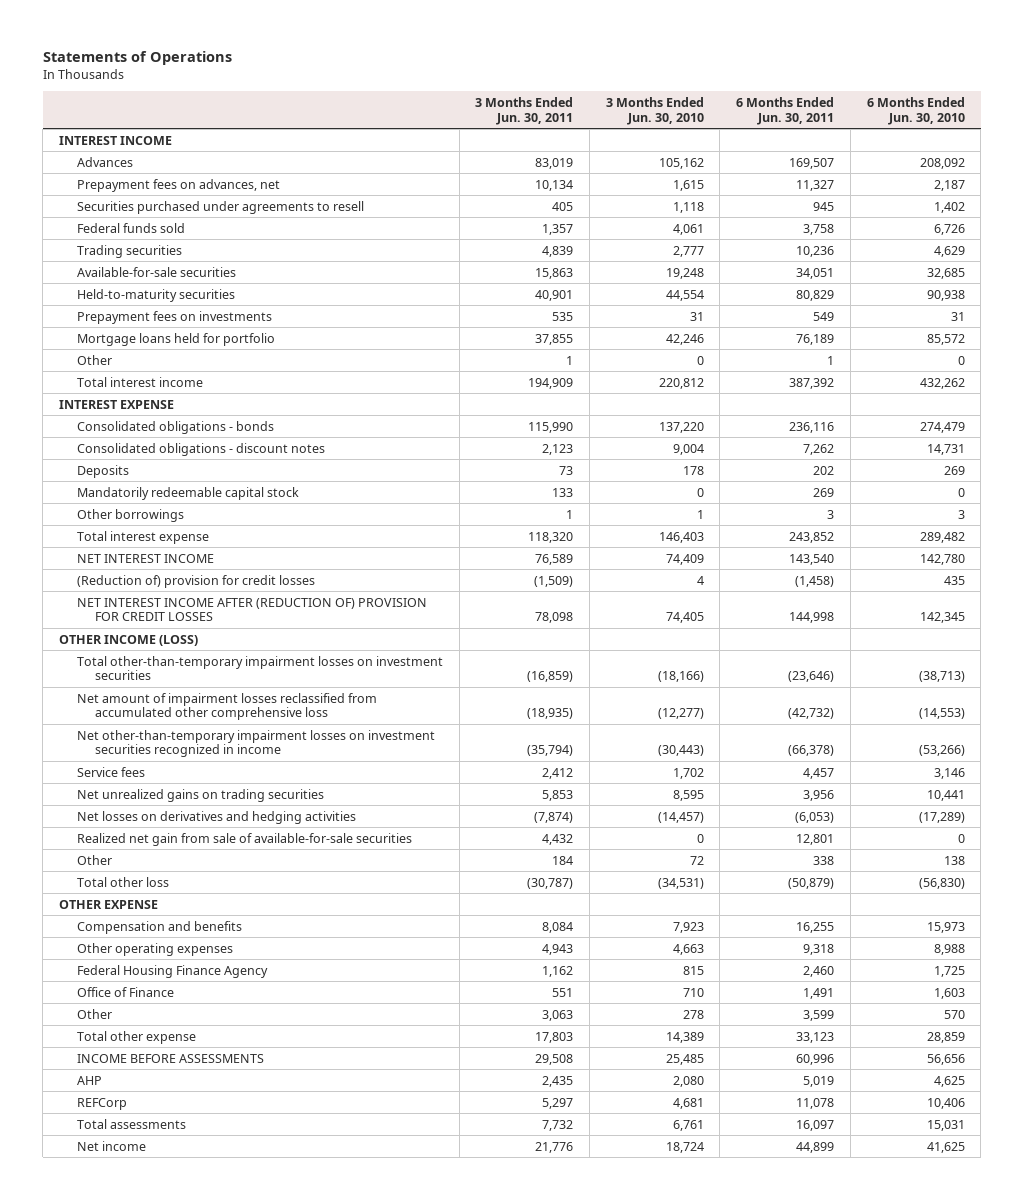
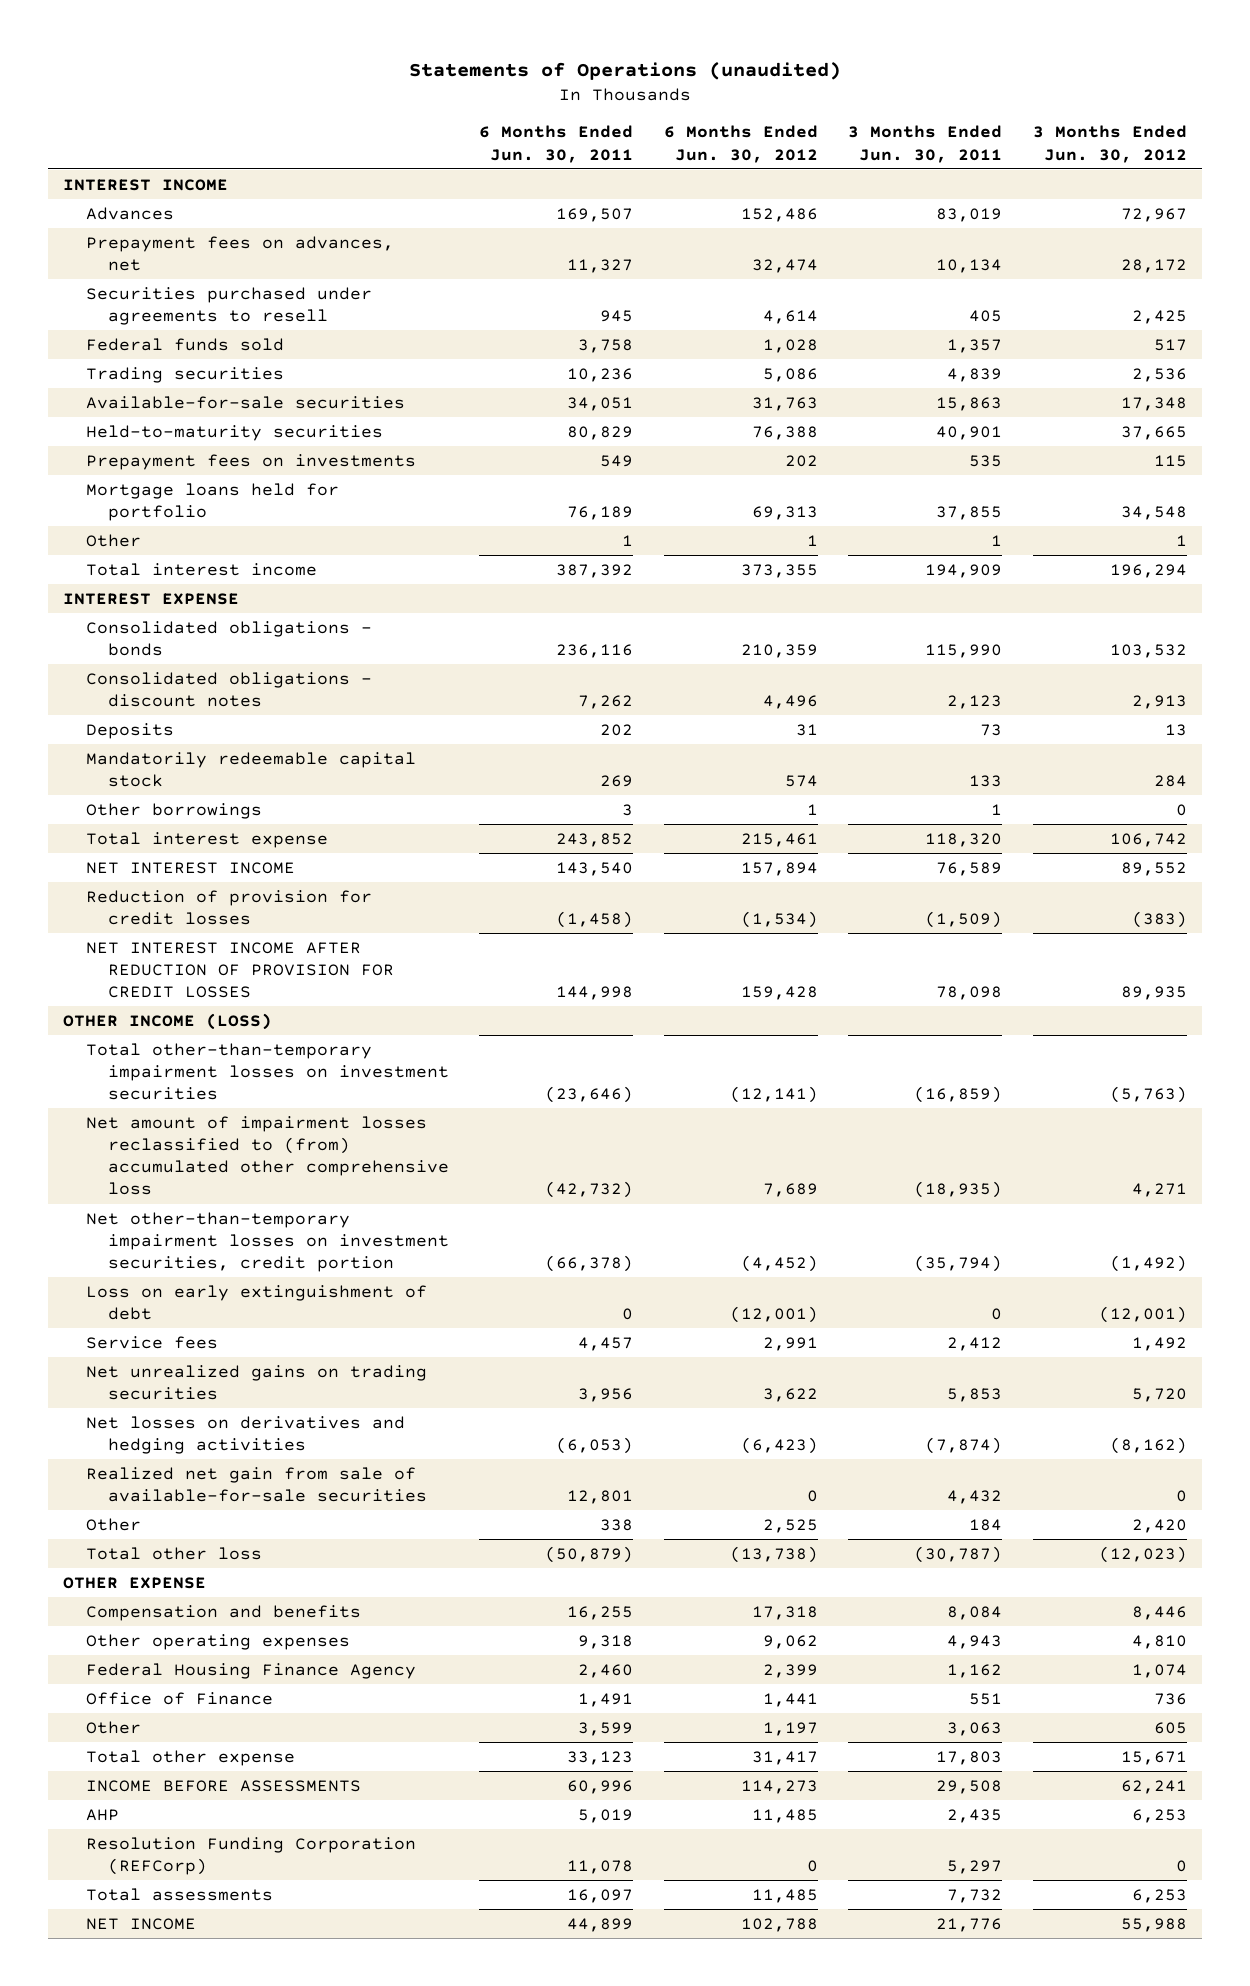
[42,51,232,66] Statements of Operations -> [409,61,842,80] Statements of Operations (unaudited)
[605,96,704,125] 3 Months Ended Jun. 30, 2010 -> none
[866,96,965,125] 6 Months Ended Jun. 30, 2010 -> none
none -> [663,125,818,163] 6 Months Ended Jun. 30, 2012
none -> [1033,125,1188,163] 3 Months Ended Jun. 30, 2012
[76,574,315,588] (Reduction of) provision for credit losses -> [85,889,372,925] Reduction of provision for credit losses
[76,597,427,622] NET INTEREST INCOME AFTER (REDUCTION OF) PROVISION FOR CREDIT LOSSES -> [85,941,394,999] NET INTEREST INCOME AFTER REDUCTION OF PROVISION FOR CREDIT LOSSES
[76,692,377,721] Net amount of impairment losses reclassified from accumulated other comprehensive loss -> [85,1115,449,1196] Net amount of impairment losses reclassified to (from) accumulated other comprehensive loss
[76,729,435,758] Net other-than-temporary impairment losses on investment securities recognized in income -> [85,1211,449,1273] Net other-than-temporary impairment losses on investment securities, credit portion
none -> [85,1284,427,1320] Loss on early extinguishment of debt
[76,1097,127,1110] REFCorp -> [85,1836,416,1875] Resolution Funding Corporation (REFCorp)
[76,1140,146,1151] Net income -> [85,1917,196,1930] NET INCOME

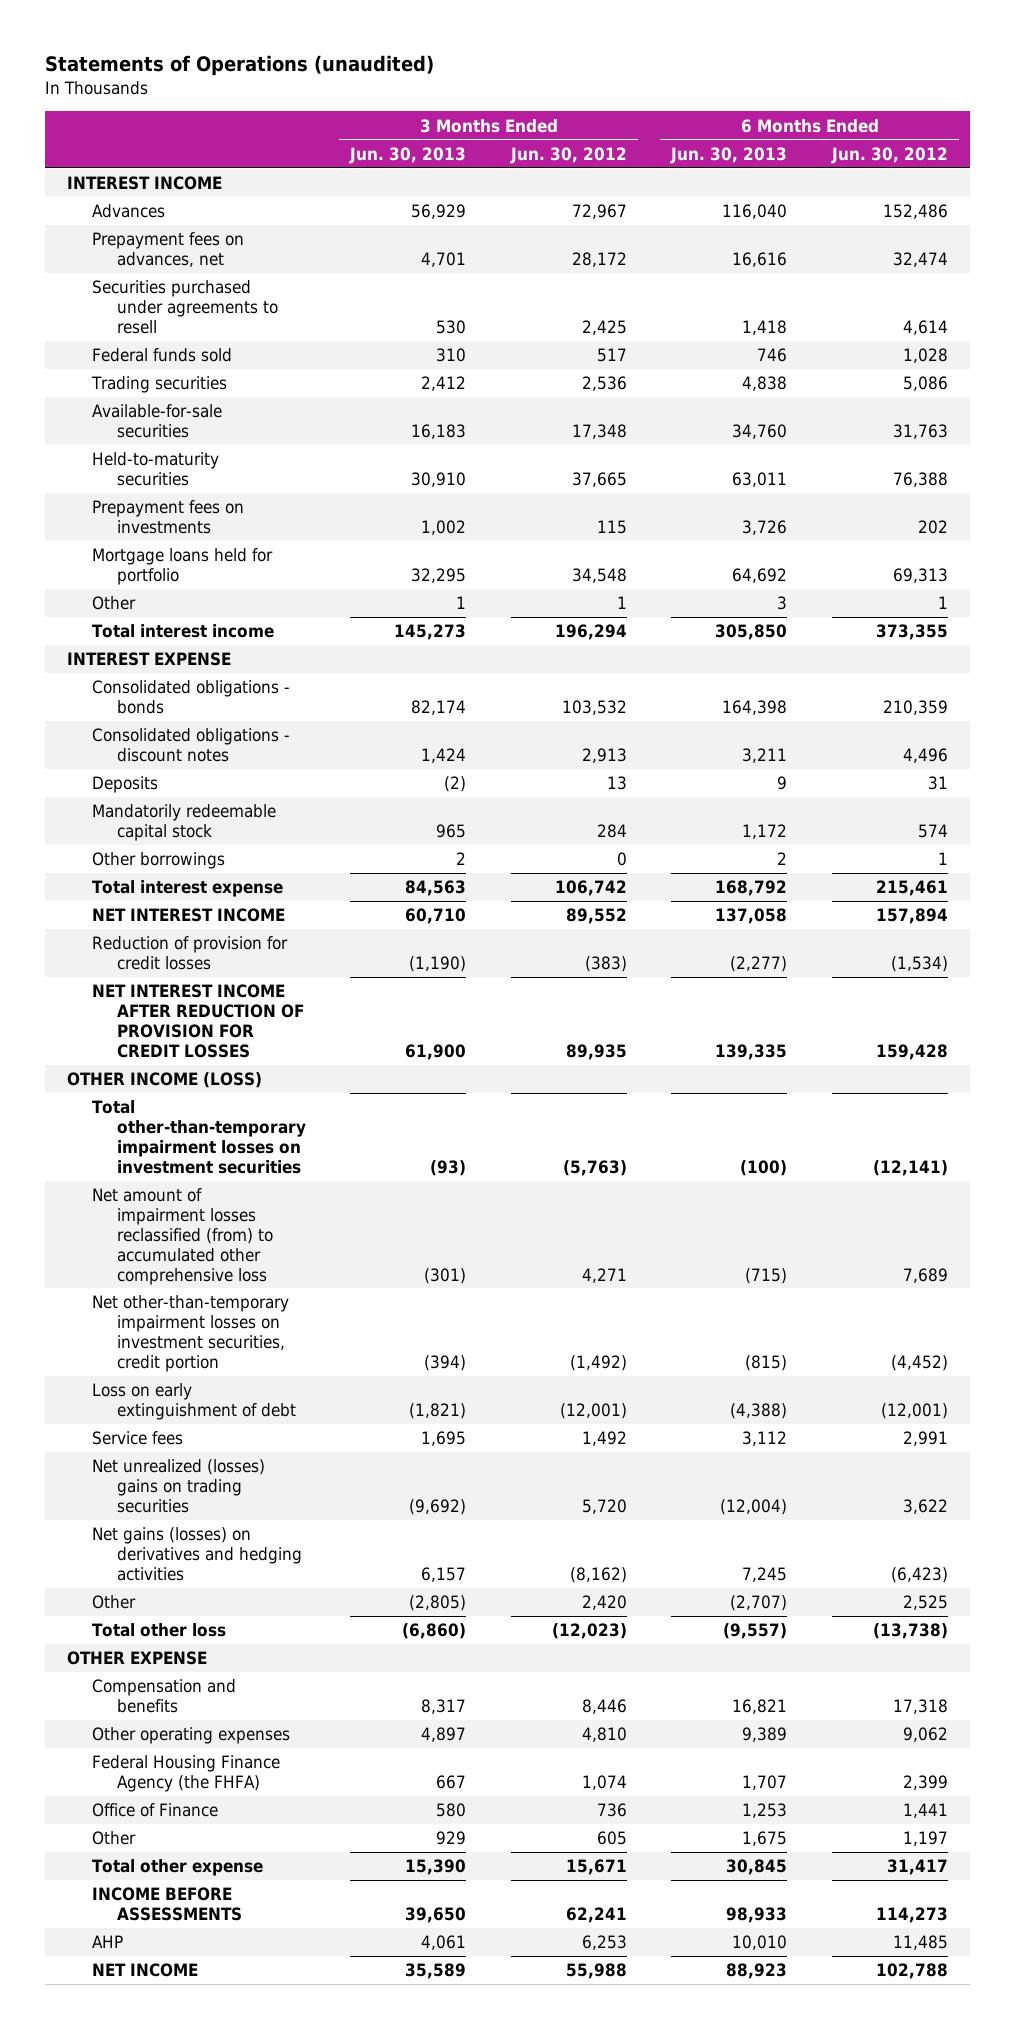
[479,125,634,163] 6 Months Ended Jun. 30, 2011 -> none
[848,125,1003,163] 3 Months Ended Jun. 30, 2011 -> none
none -> [349,146,467,164] Jun. 30, 2013
none -> [670,146,788,164] Jun. 30, 2013
[85,1115,449,1196] Net amount of impairment losses reclassified to (from) accumulated other comprehensive loss -> [92,1188,273,1285] Net amount of impairment losses reclassified (from) to accumulated other comprehensive loss
[85,1466,427,1502] Realized net gain from sale of available-for-sale securities -> none
[85,1364,427,1400] Net unrealized gains on trading securities -> [92,1459,266,1513] Net unrealized (losses) gains on trading securities
[85,1415,405,1454] Net losses on derivatives and hedging activities -> [92,1527,302,1581] Net gains (losses) on derivatives and hedging activities
[85,1662,416,1679] Federal Housing Finance Agency -> [92,1755,281,1793] Federal Housing Finance Agency (the FHFA)
[85,1836,416,1875] Resolution Funding Corporation (REFCorp) -> none
[85,1887,273,1901] Total assessments -> none

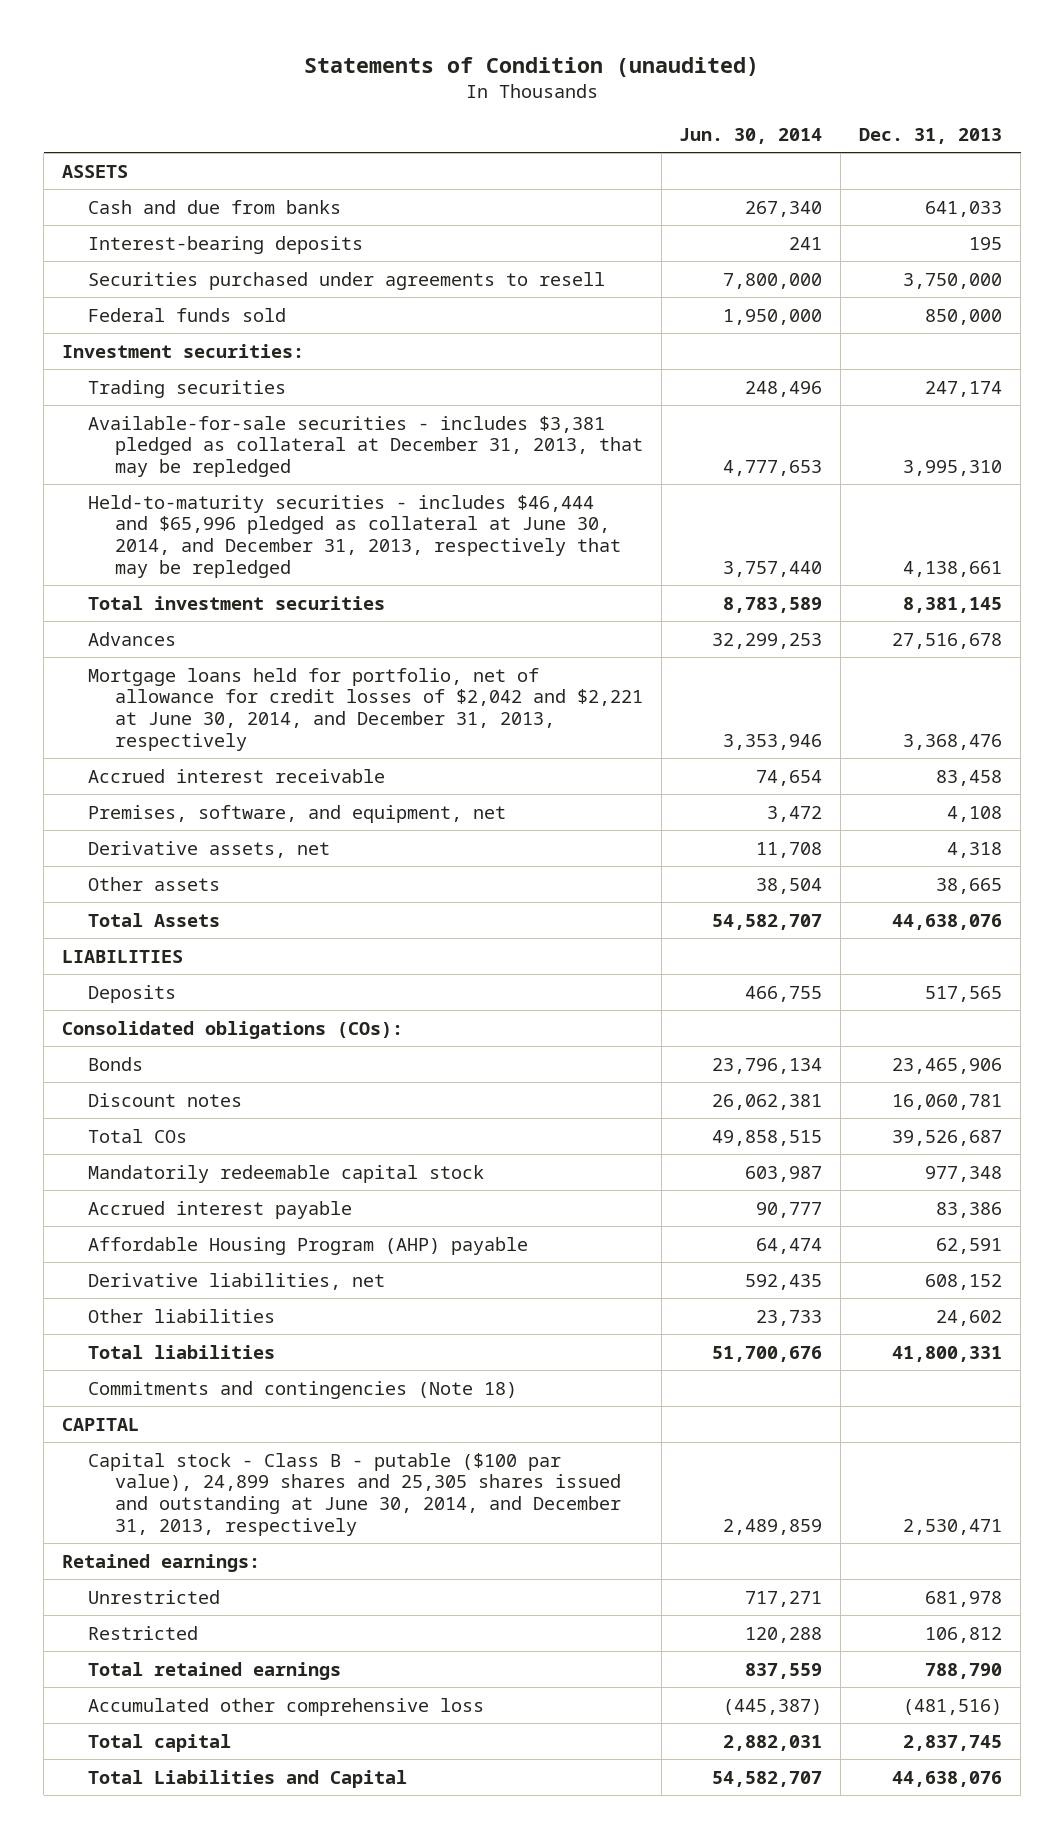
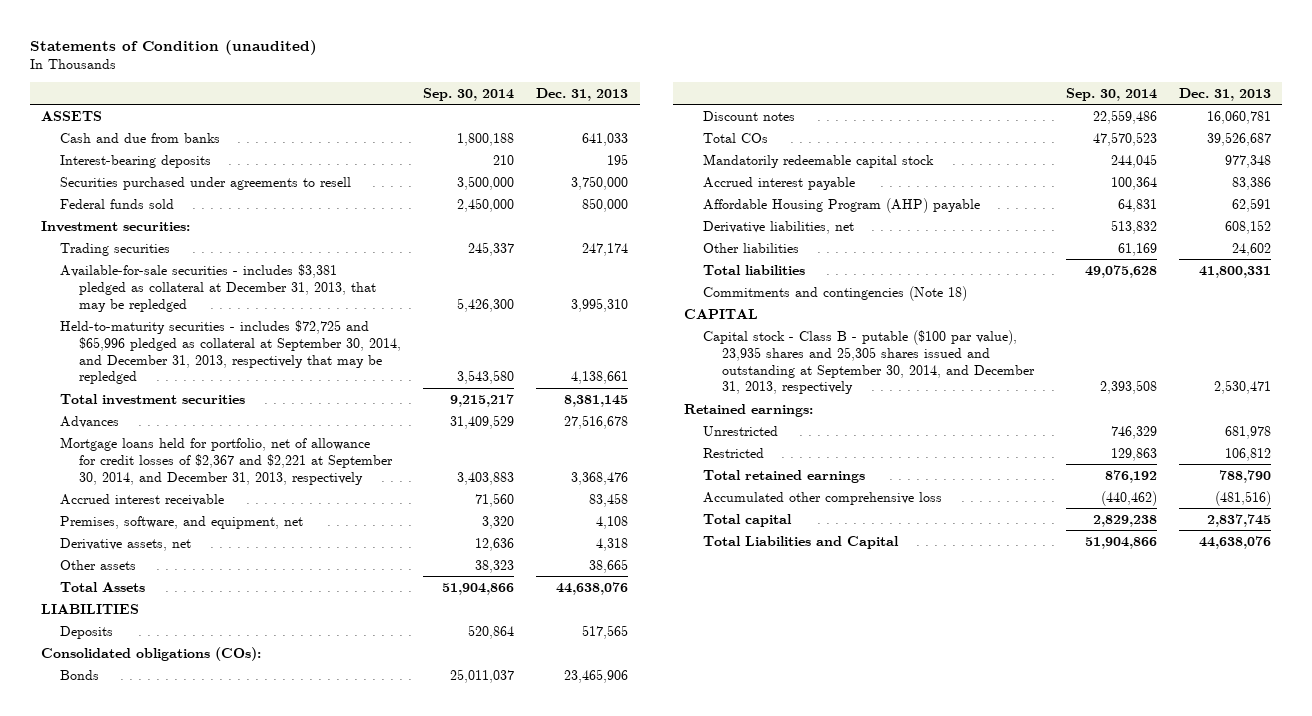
[679,128,823,145] Jun. 30, 2014 -> none
none -> [423,87,515,101] Sep. 30, 2014
[88,494,621,578] Held-to-maturity securities - includes $46,444 and $65,996 pledged as collateral at June 30, 2014, and December 31, 2013, respectively that may be repledged -> [60,319,402,385] Held-to-maturity securities - includes $72,725 and $65,996 pledged as collateral at September 30, 2014, and December 31, 2013, respectively that may be repledged
[88,667,643,751] Mortgage loans held for portfolio, net of allowance for credit losses of $2,042 and $2,221 at June 30, 2014, and December 31, 2013, respectively -> [60,436,394,485] Mortgage loans held for portfolio, net of allowance for credit losses of $2,367 and $2,221 at September 30, 2014, and December 31, 2013, respectively
[88,1452,621,1536] Capital stock - Class B - putable ($100 par value), 24,899 shares and 25,305 shares issued and outstanding at June 30, 2014, and December 31, 2013, respectively -> [702,329,1035,395] Capital stock - Class B - putable ($100 par value), 23,935 shares and 25,305 shares issued and outstanding at September 30, 2014, and December 31, 2013, respectively

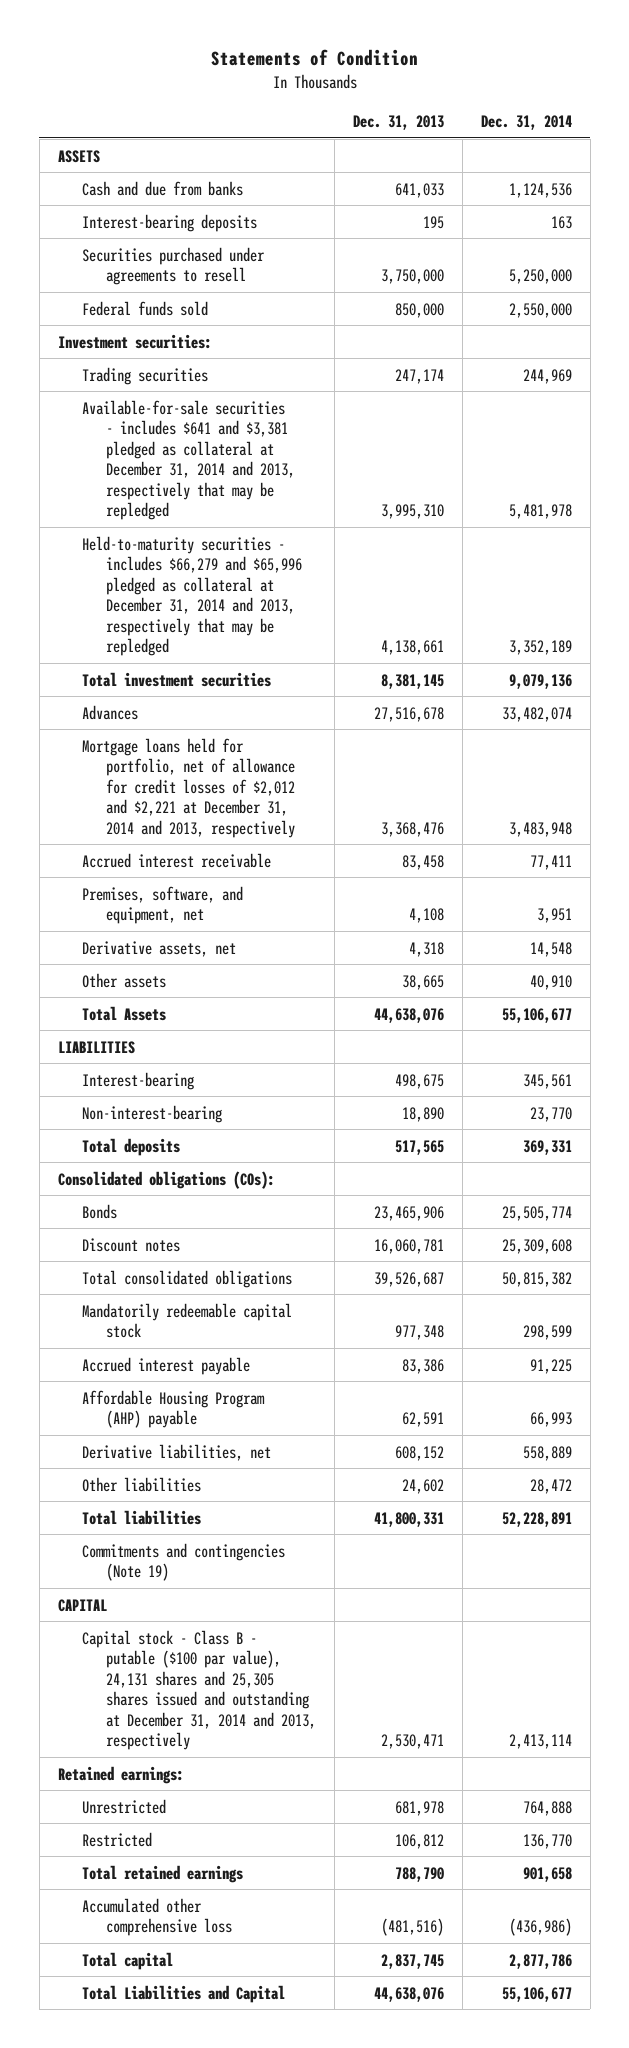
[30,39,318,55] Statements of Condition (unaudited) -> [210,49,418,67] Statements of Condition
[423,87,515,101] Sep. 30, 2014 -> none
none -> [480,114,572,130] Dec. 31, 2014
[60,263,377,312] Available-for-sale securities - includes $3,381 pledged as collateral at December 31, 2013, that may be repledged -> [81,399,295,521] Available-for-sale securities - includes $641 and $3,381 pledged as collateral at December 31, 2014 and 2013, respectively that may be repledged
[60,319,402,385] Held-to-maturity securities - includes $72,725 and $65,996 pledged as collateral at September 30, 2014, and December 31, 2013, respectively that may be repledged -> [81,535,302,657] Held-to-maturity securities - includes $66,279 and $65,996 pledged as collateral at December 31, 2014 and 2013, respectively that may be repledged
[60,436,394,485] Mortgage loans held for portfolio, net of allowance for credit losses of $2,367 and $2,221 at September 30, 2014, and December 31, 2013, respectively -> [81,737,295,838] Mortgage loans held for portfolio, net of allowance for credit losses of $2,012 and $2,221 at December 31, 2014 and 2013, respectively
none -> [81,1071,194,1090] Interest-bearing
none -> [81,1104,222,1123] Non-interest-bearing
[60,625,114,639] Deposits -> [81,1137,180,1156] Total deposits
[702,132,768,143] Total COs -> [81,1269,292,1288] Total consolidated obligations
[702,285,967,301] Commitments and contingencies (Note 18) -> [81,1542,285,1582] Commitments and contingencies (Note 19)
[702,329,1035,395] Capital stock - Class B - putable ($100 par value), 23,935 shares and 25,305 shares issued and outstanding at September 30, 2014, and December 31, 2013, respectively -> [81,1629,316,1751] Capital stock - Class B - putable ($100 par value), 24,131 shares and 25,305 shares issued and outstanding at December 31, 2014 and 2013, respectively

